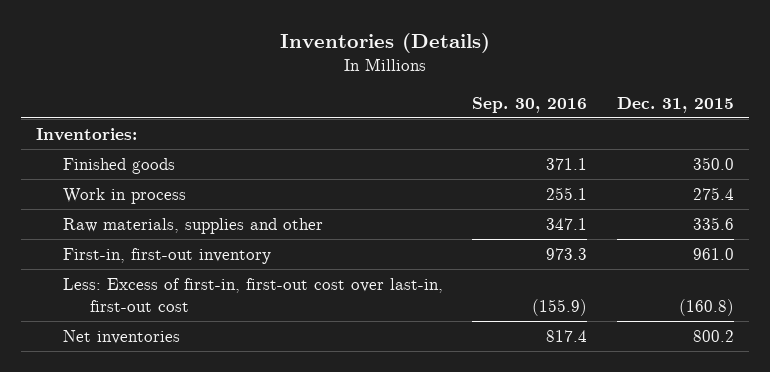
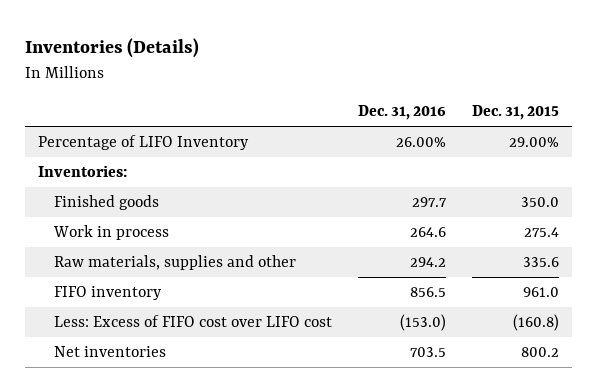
[472,96,588,113] Sep. 30, 2016 -> none
none -> [358,105,447,121] Dec. 31, 2016
none -> [38,135,250,151] Percentage of LIFO Inventory
[62,247,271,264] First-in, first-out inventory -> [54,286,163,301] FIFO inventory
[62,277,443,312] Less: Excess of first-in, first-out cost over last-in, first-out cost -> [54,315,333,328] Less: Excess of FIFO cost over LIFO cost

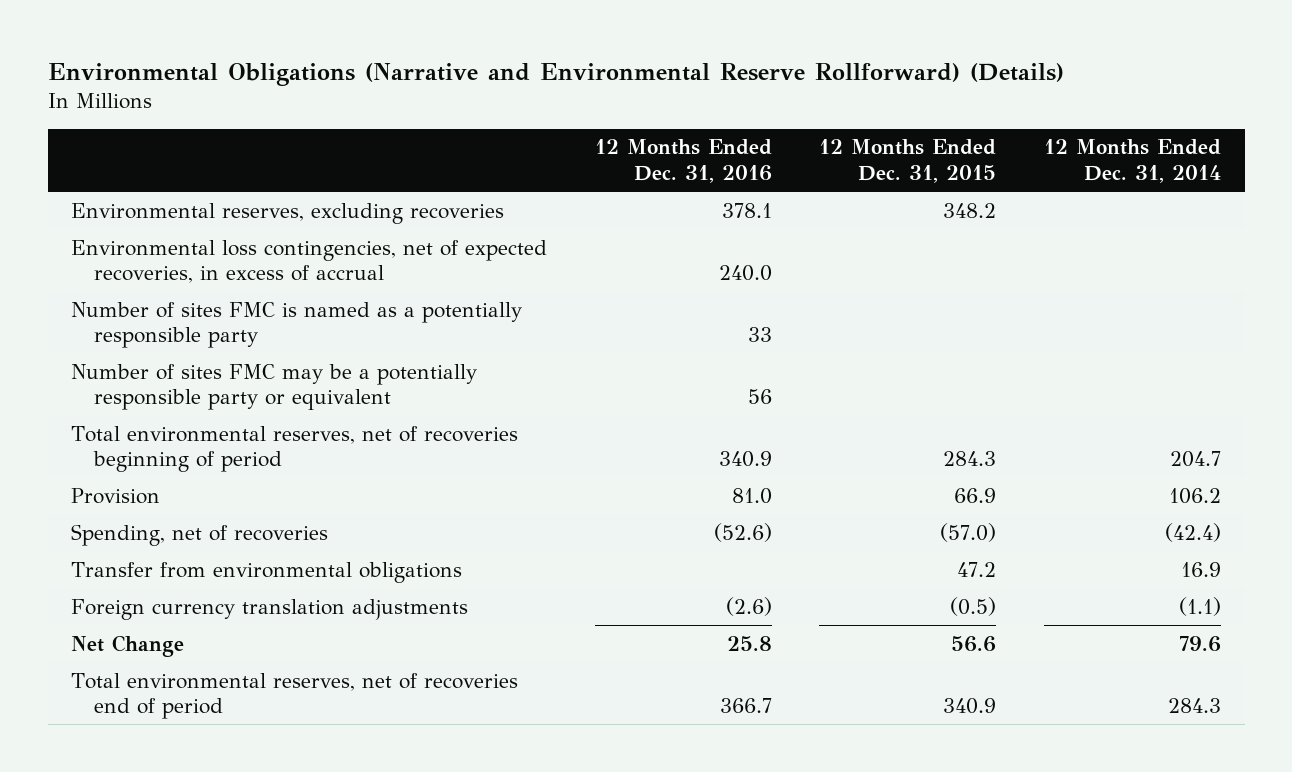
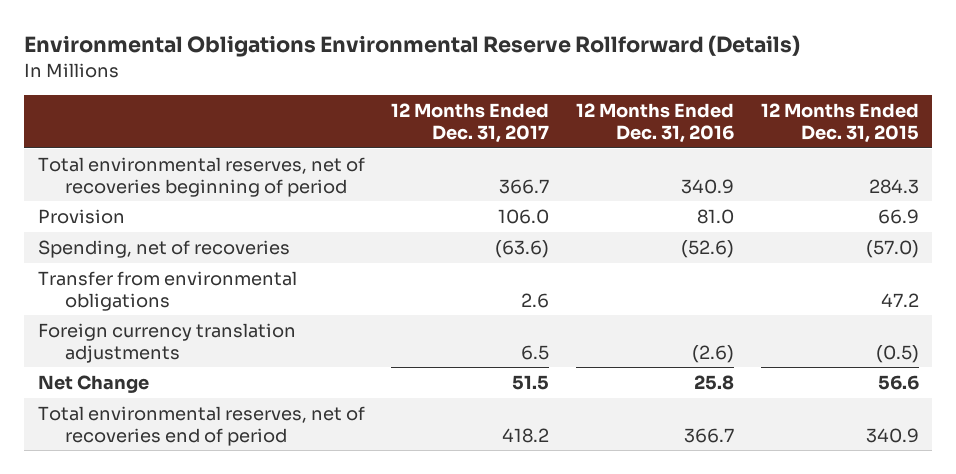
[47,62,1064,86] Environmental Obligations (Narrative and Environmental Reserve Rollforward) (Details) -> [24,35,801,58] Environmental Obligations Environmental Reserve Rollforward (Details)
[1043,139,1221,183] 12 Months Ended Dec. 31, 2014 -> none
none -> [391,103,550,143] 12 Months Ended Dec. 31, 2017
[71,202,505,224] Environmental reserves, excluding recoveries -> none
[71,239,548,284] Environmental loss contingencies, net of expected recoveries, in excess of accrual -> none
[71,301,523,349] Number of sites FMC is named as a potentially responsible party -> none
[71,363,478,411] Number of sites FMC may be a potentially responsible party or equivalent -> none

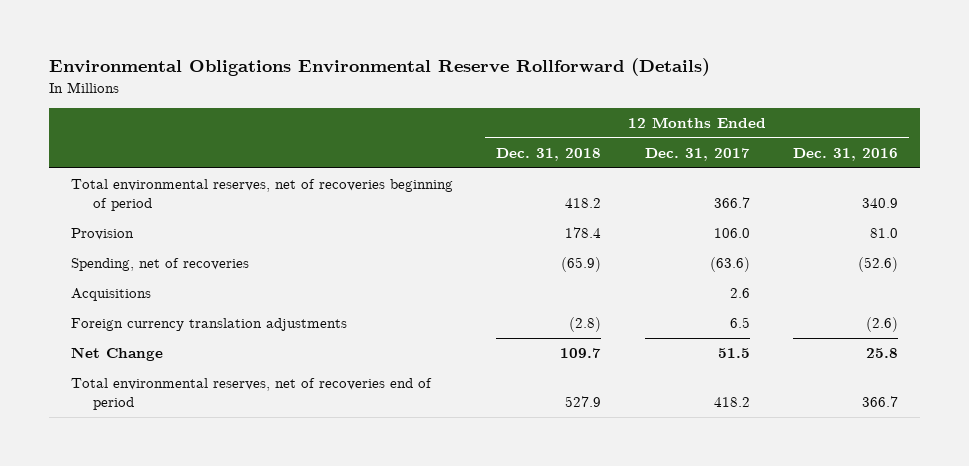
[760,103,919,143] 12 Months Ended Dec. 31, 2015 -> none
none -> [496,147,602,161] Dec. 31, 2018
[37,270,297,311] Transfer from environmental obligations -> [70,288,151,302] Acquisitions

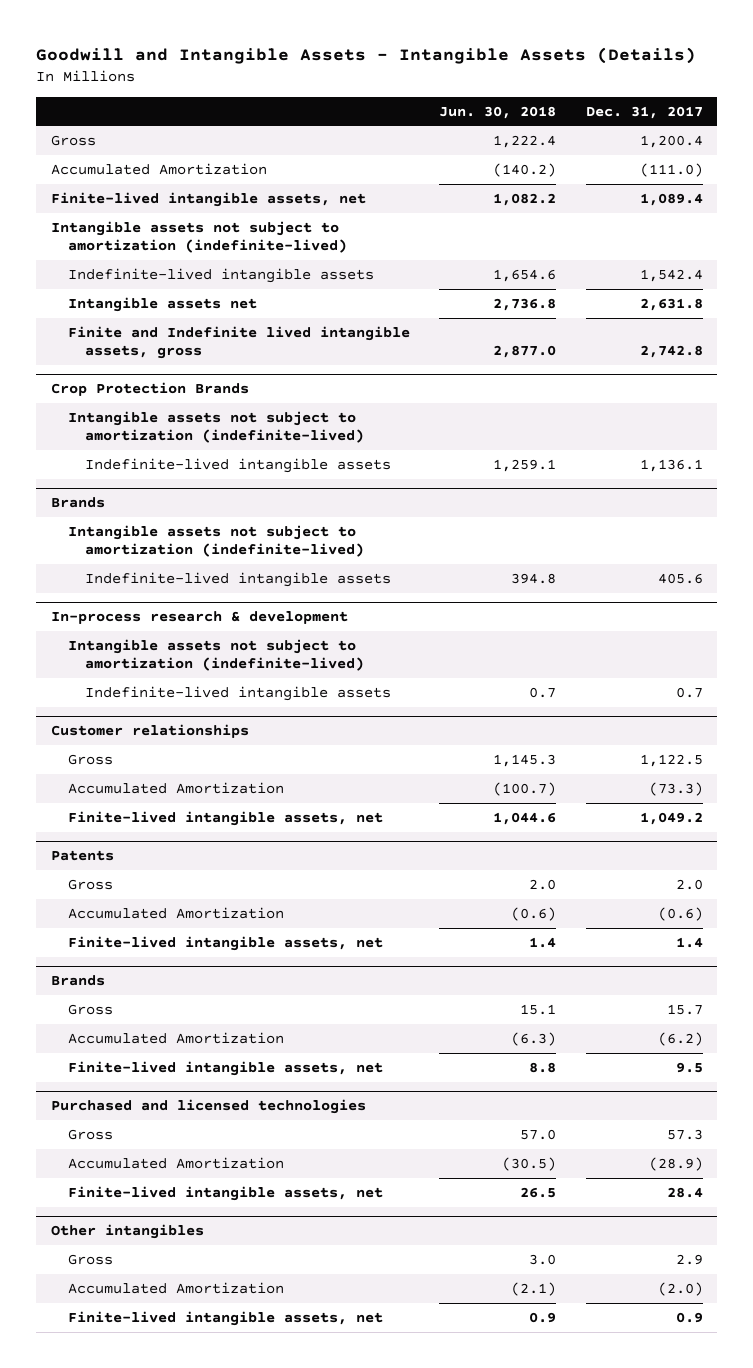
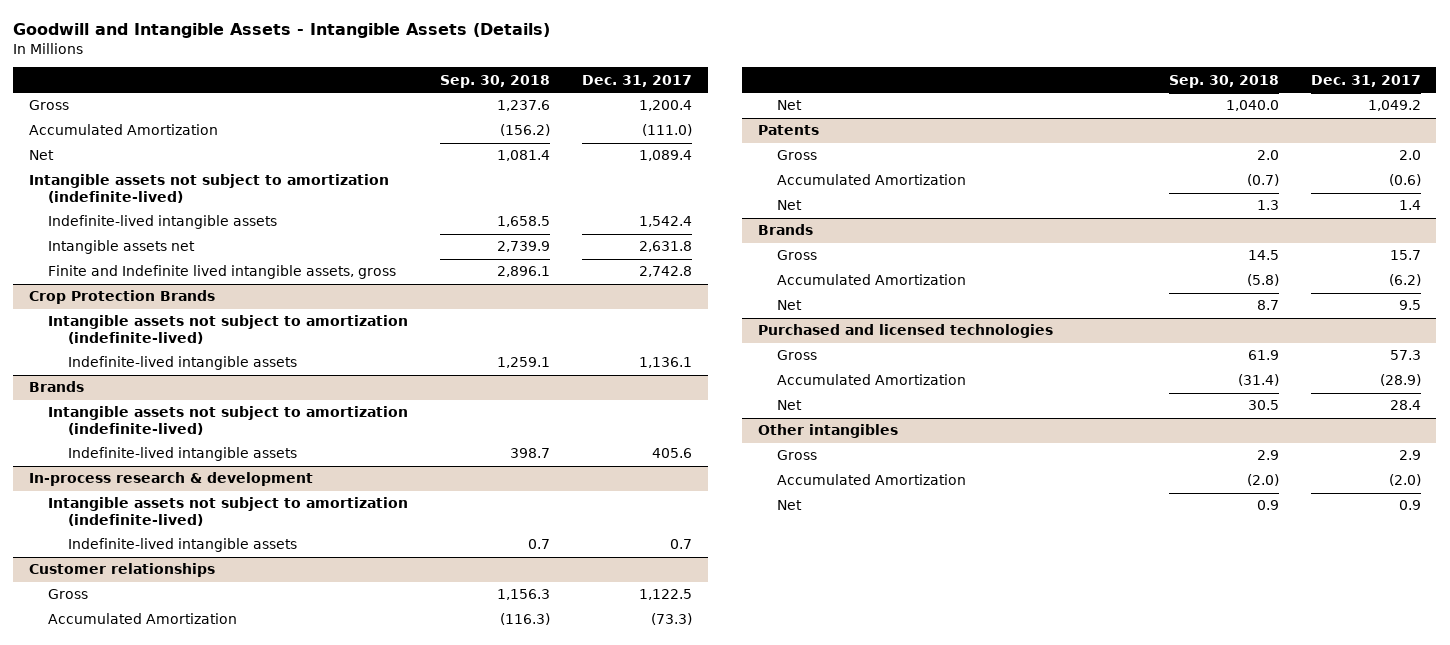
[439,105,557,119] Jun. 30, 2018 -> none
none -> [440,74,551,88] Sep. 30, 2018
[50,191,366,207] Finite-lived intangible assets, net -> [29,150,55,161] Net
[68,810,384,826] Finite-lived intangible assets, net -> [777,100,803,111] Net
[68,935,384,951] Finite-lived intangible assets, net -> [777,200,803,211] Net
[68,1060,384,1076] Finite-lived intangible assets, net -> [777,300,803,311] Net
[68,1185,384,1201] Finite-lived intangible assets, net -> [777,400,803,411] Net
[68,1310,384,1326] Finite-lived intangible assets, net -> [777,500,803,511] Net

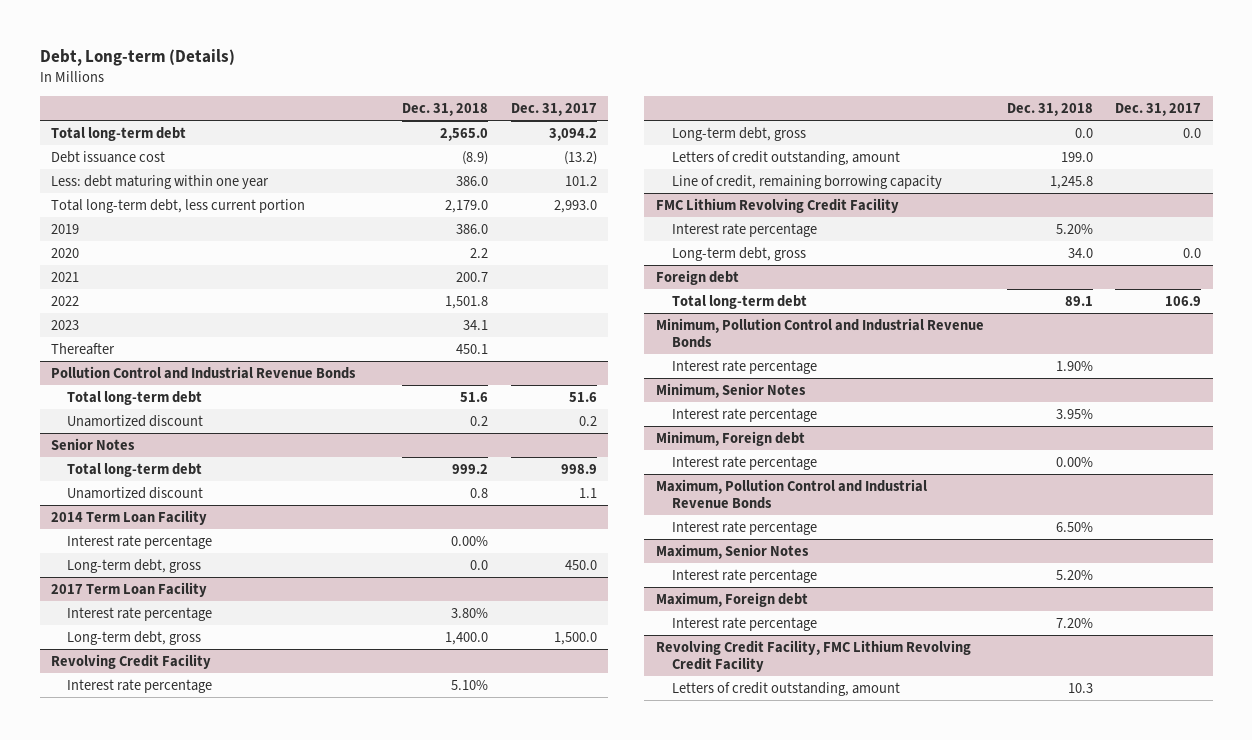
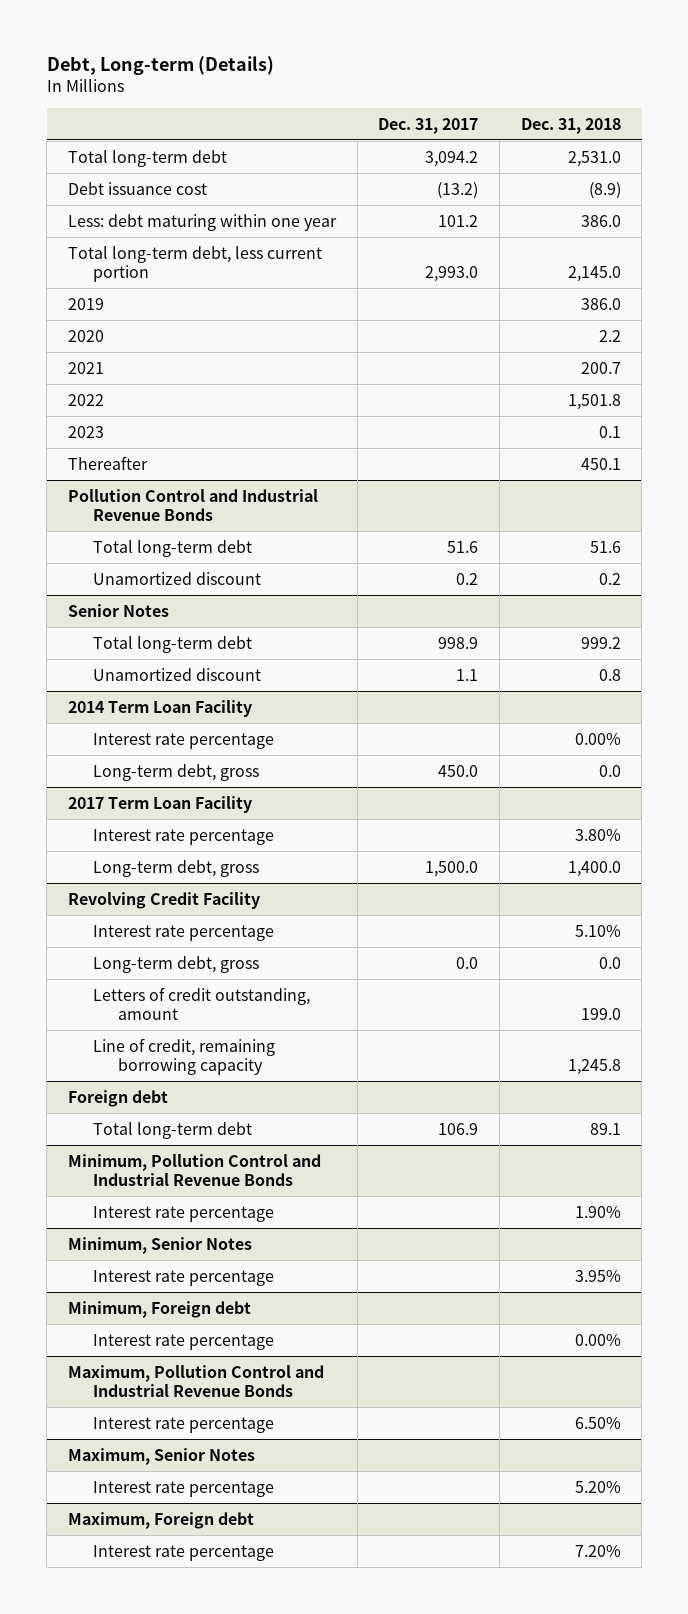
[439,127,488,141] 2,565.0 -> [567,150,621,167] 2,531.0
[444,199,488,213] 2,179.0 -> [567,266,621,283] 2,145.0
[462,319,488,330] 34.1 -> [598,425,621,438] 0.1
[655,197,899,213] FMC Lithium Revolving Credit Facility -> none
[672,222,818,237] Interest rate percentage -> none
[672,246,807,261] Long-term debt, gross -> none
[655,639,971,672] Revolving Credit Facility, FMC Lithium Revolving Credit Facility -> none
[672,681,901,696] Letters of credit outstanding, amount -> none

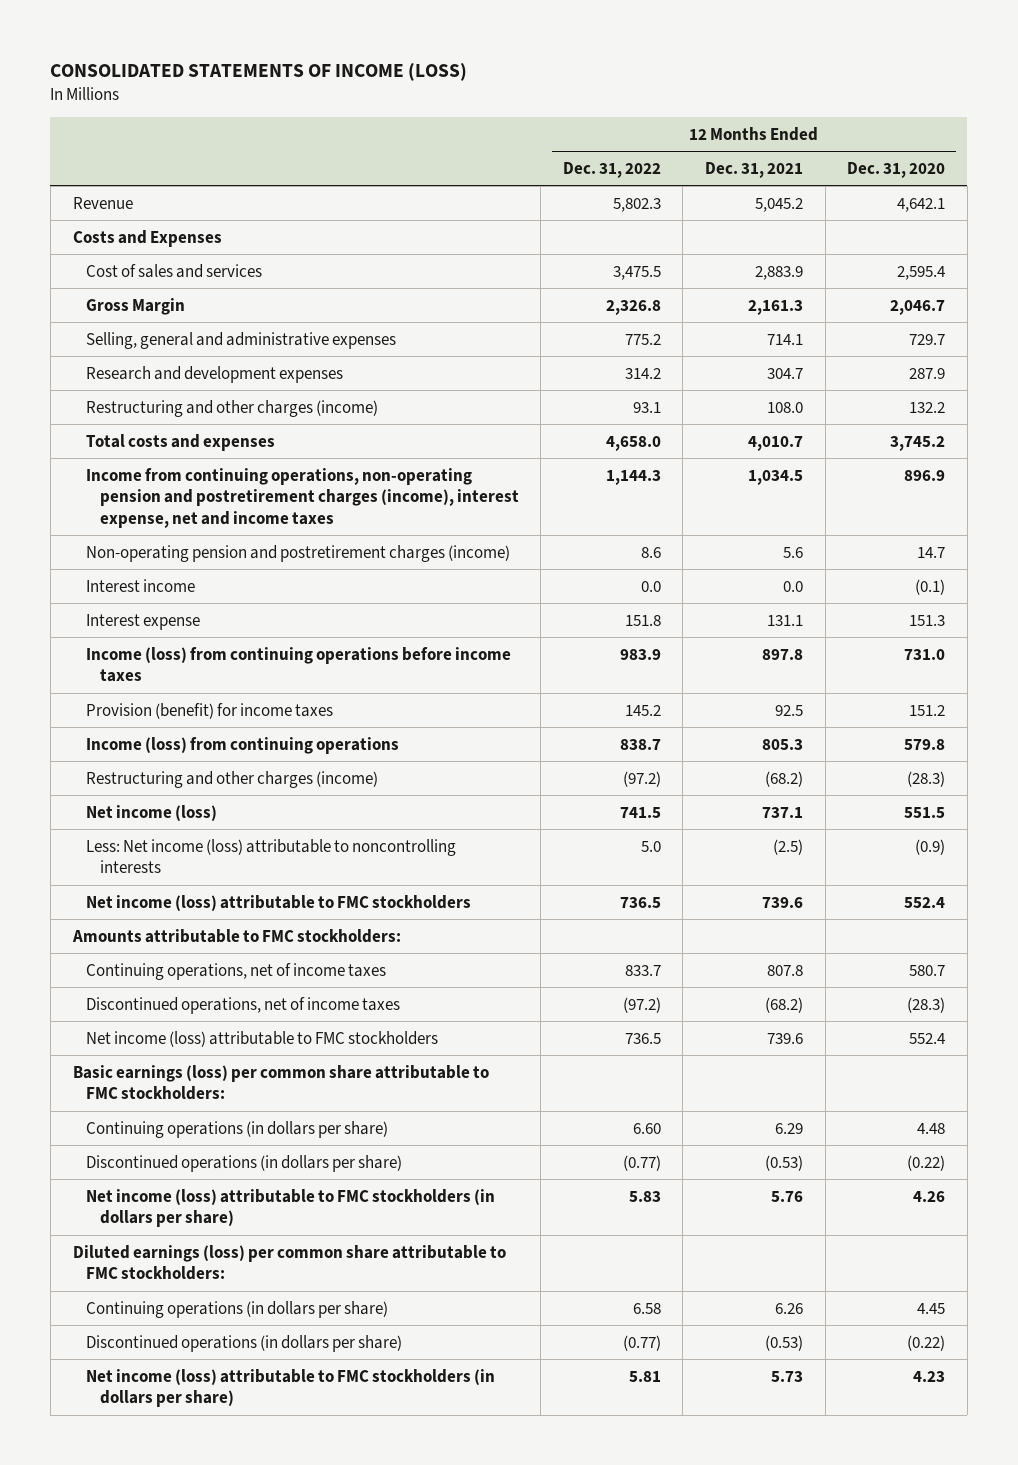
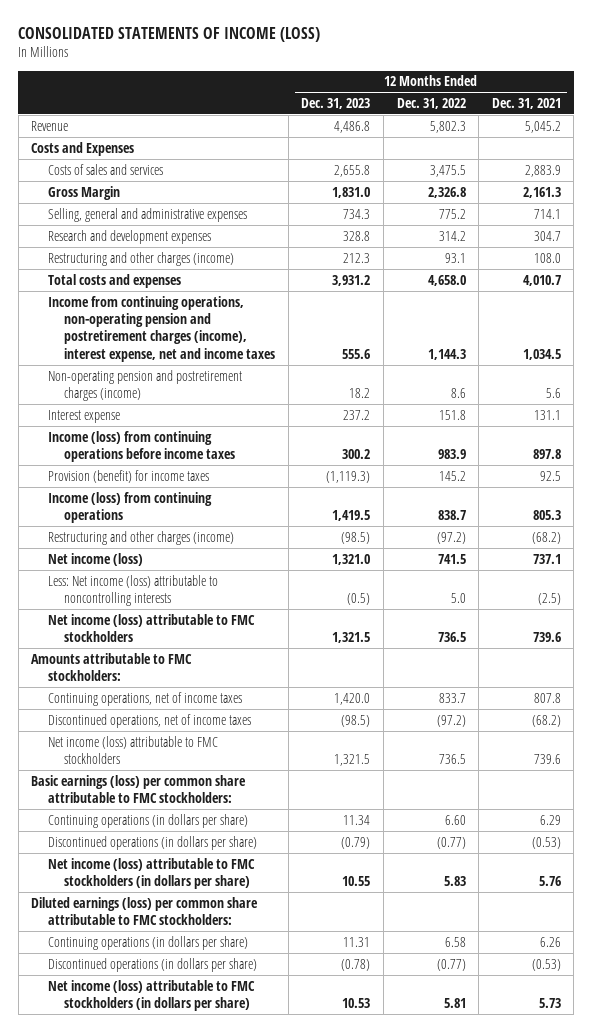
[847,161,946,178] Dec. 31, 2020 -> none
none -> [301,97,371,109] Dec. 31, 2023
[86,263,263,278] Cost of sales and services -> [47,163,163,175] Costs of sales and services
[86,578,196,592] Interest income -> none

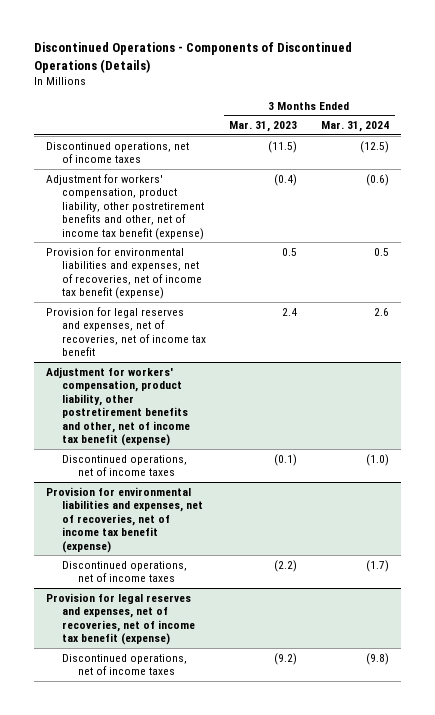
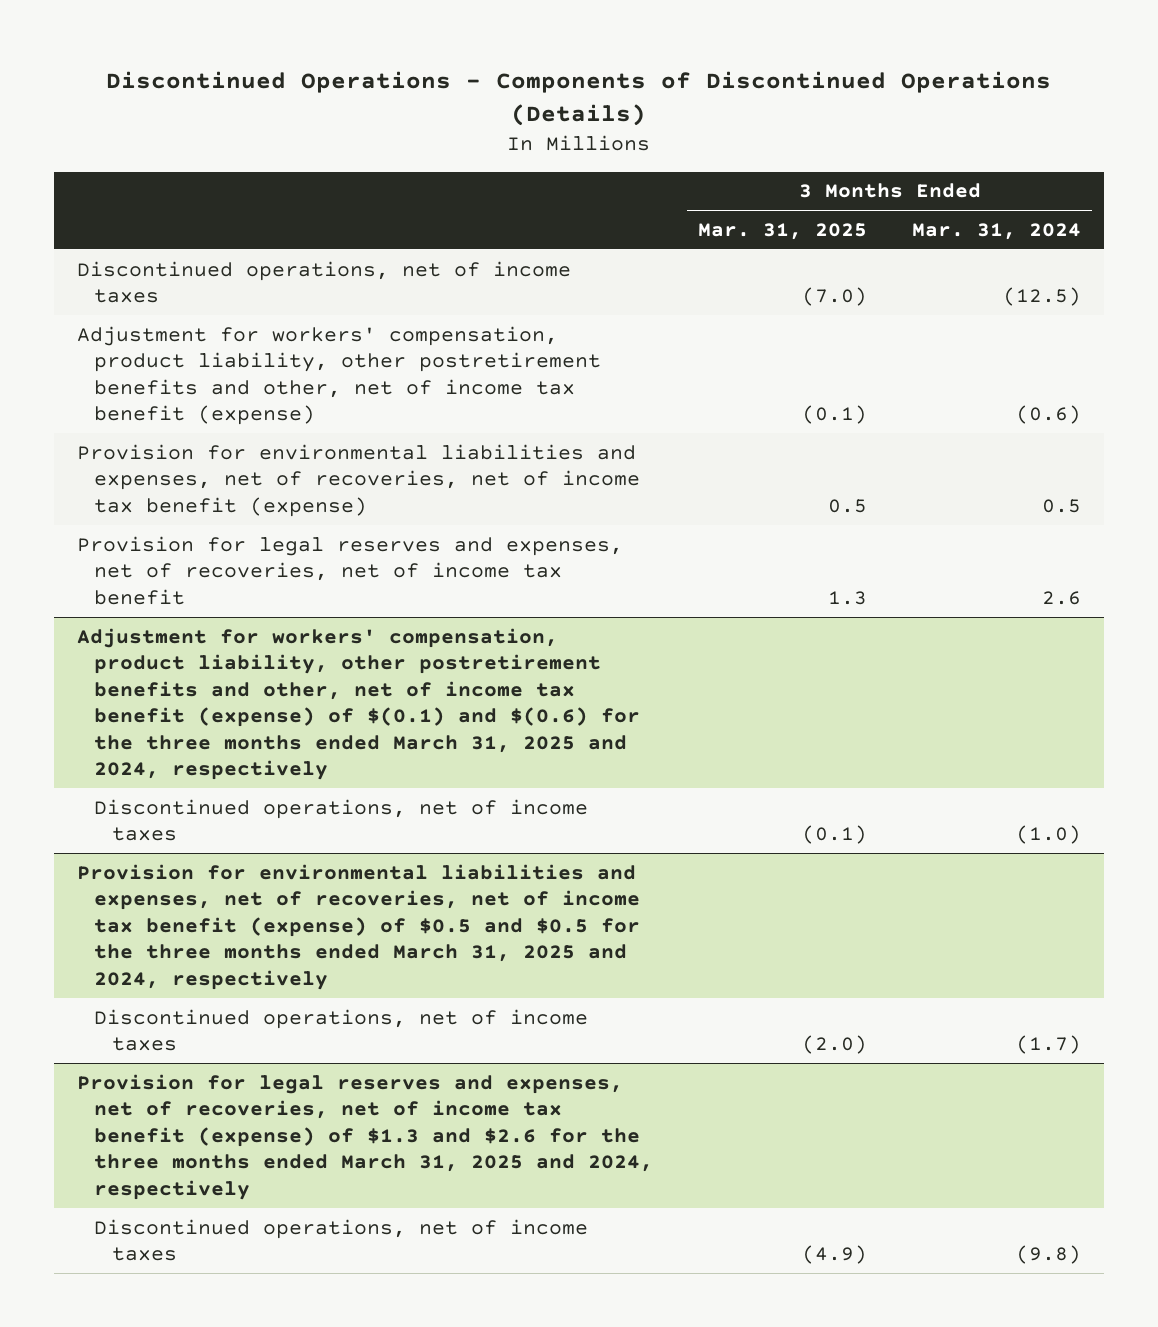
[229,121,298,133] Mar. 31, 2023 -> none
none -> [698,222,868,240] Mar. 31, 2025
[46,366,190,446] Adjustment for workers' compensation, product liability, other postretirement benefits and other, net of income tax benefit (expense) -> [76,627,641,780] Adjustment for workers' compensation, product liability, other postretirement benefits and other, net of income tax benefit (expense) of $(0.1) and $(0.6) for the three months ended March 31, 2025 and 2024, respectively
[46,486,203,553] Provision for environmental liabilities and expenses, net of recoveries, net of income tax benefit (expense) -> [76,863,641,990] Provision for environmental liabilities and expenses, net of recoveries, net of income tax benefit (expense) of $0.5 and $0.5 for the three months ended March 31, 2025 and 2024, respectively
[46,592,195,646] Provision for legal reserves and expenses, net of recoveries, net of income tax benefit (expense) -> [76,1073,654,1200] Provision for legal reserves and expenses, net of recoveries, net of income tax benefit (expense) of $1.3 and $2.6 for the three months ended March 31, 2025 and 2024, respectively

